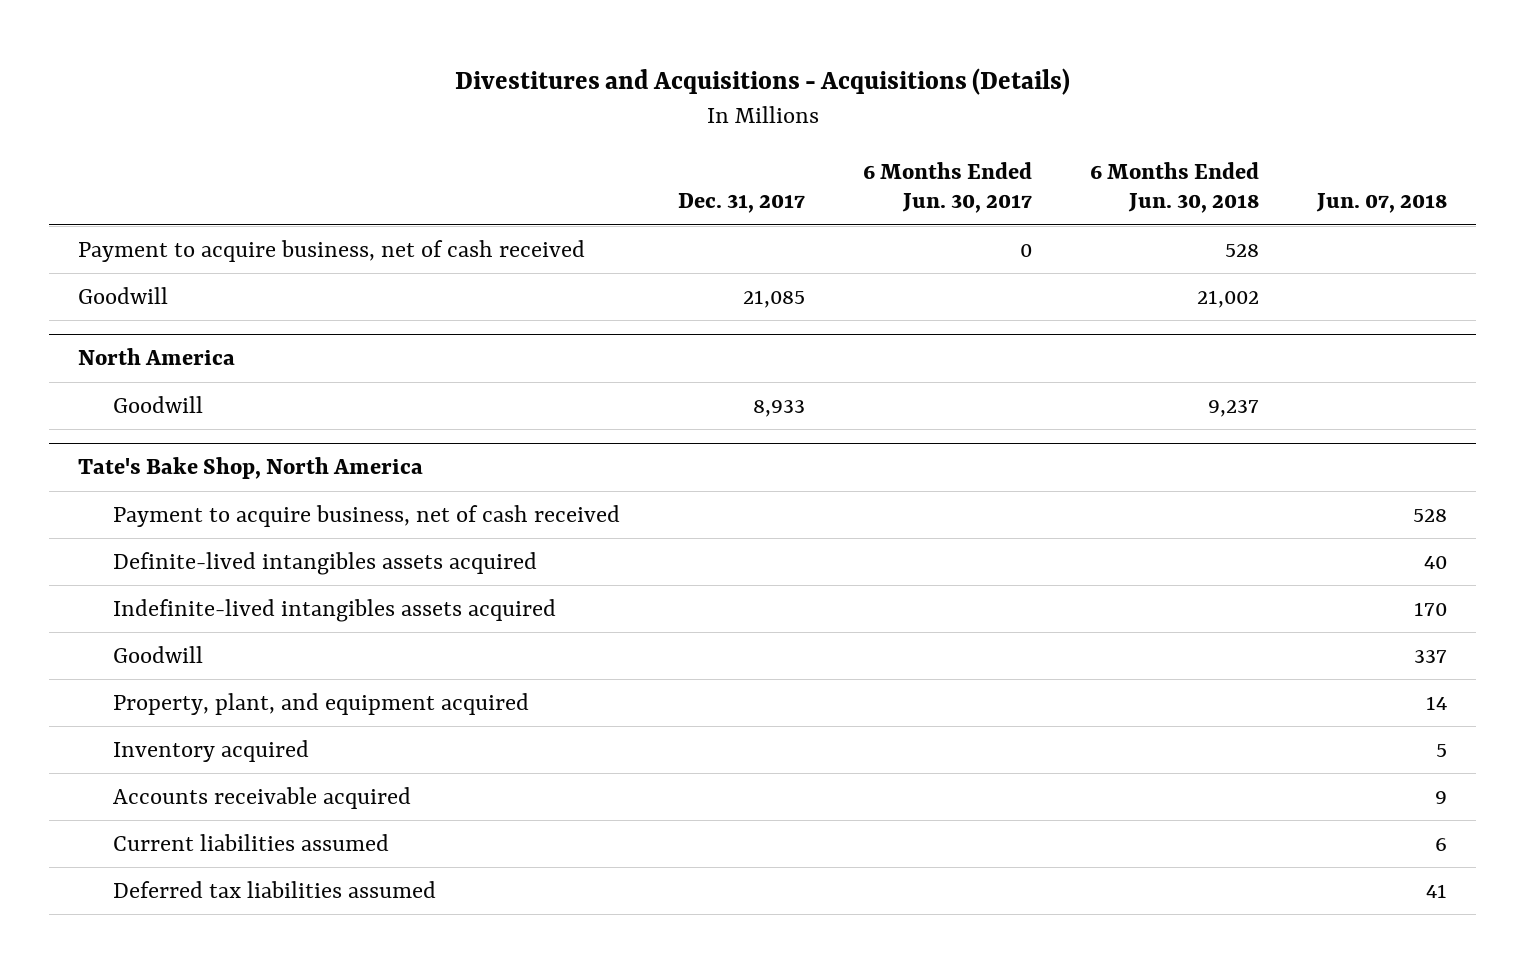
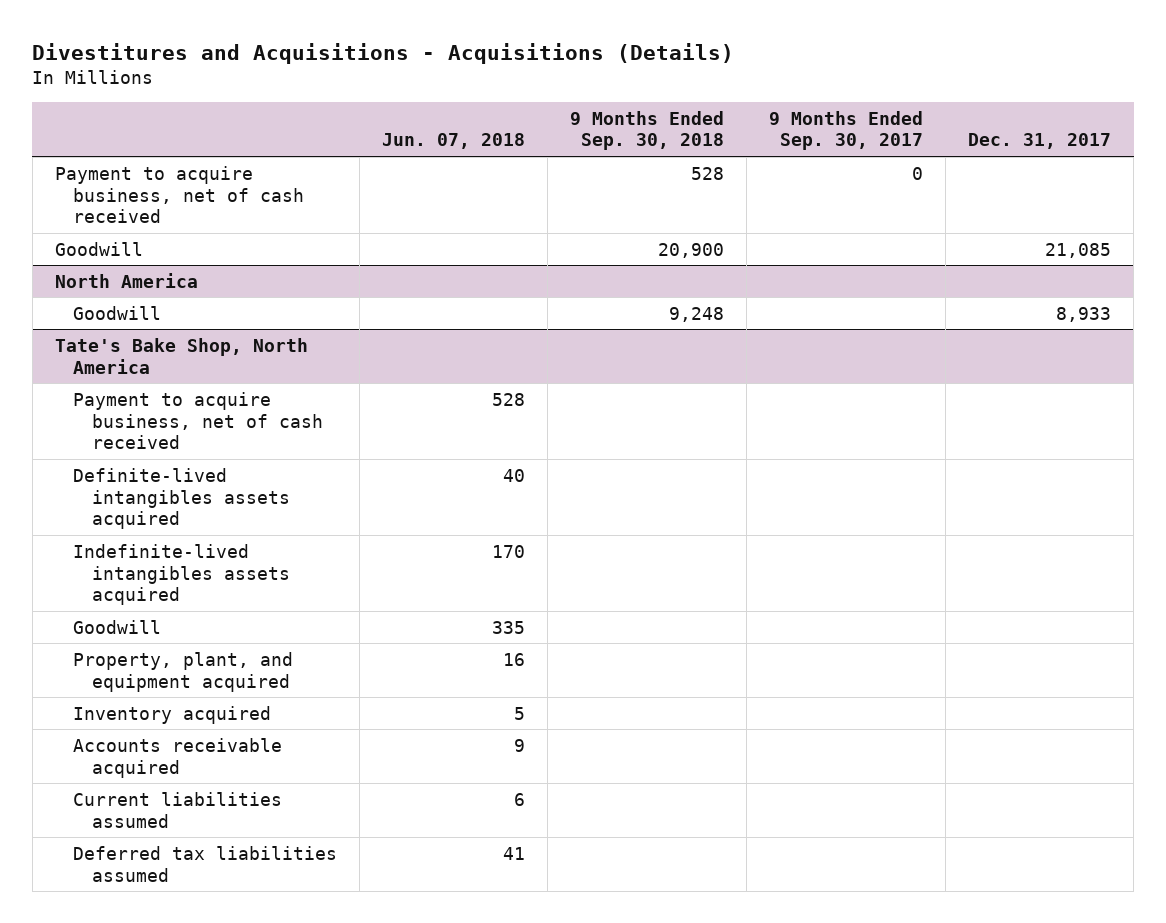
[863,161,1033,214] 6 Months Ended Jun. 30, 2017 -> none
[1090,161,1260,214] 6 Months Ended Jun. 30, 2018 -> none
none -> [570,110,725,151] 9 Months Ended Sep. 30, 2018
none -> [769,110,924,151] 9 Months Ended Sep. 30, 2017
[1413,649,1447,663] 337 -> [492,620,526,634] 335
[1425,695,1447,710] 14 -> [503,652,526,666] 16

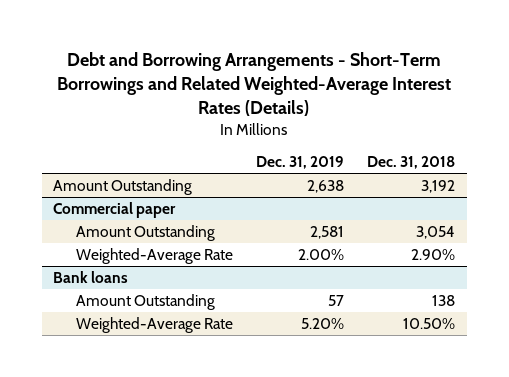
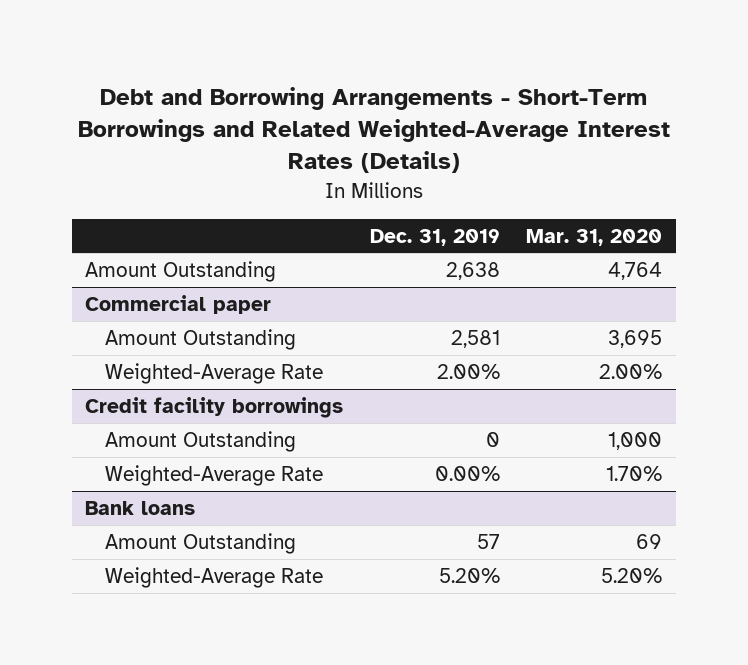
[367,156,456,170] Dec. 31, 2018 -> none
none -> [526,228,663,246] Mar. 31, 2020
none -> [85,397,344,419] Credit facility borrowings
none -> [105,431,297,453] Amount Outstanding
none -> [105,465,324,487] Weighted-Average Rate

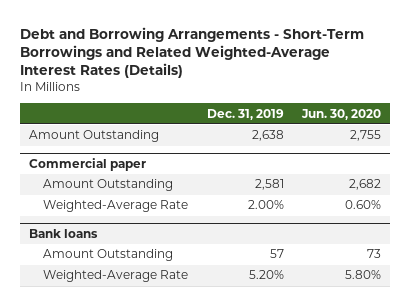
[526,228,663,246] Mar. 31, 2020 -> none
none -> [300,108,381,120] Jun. 30, 2020
[85,397,344,419] Credit facility borrowings -> none
[105,431,297,453] Amount Outstanding -> none
[105,465,324,487] Weighted-Average Rate -> none

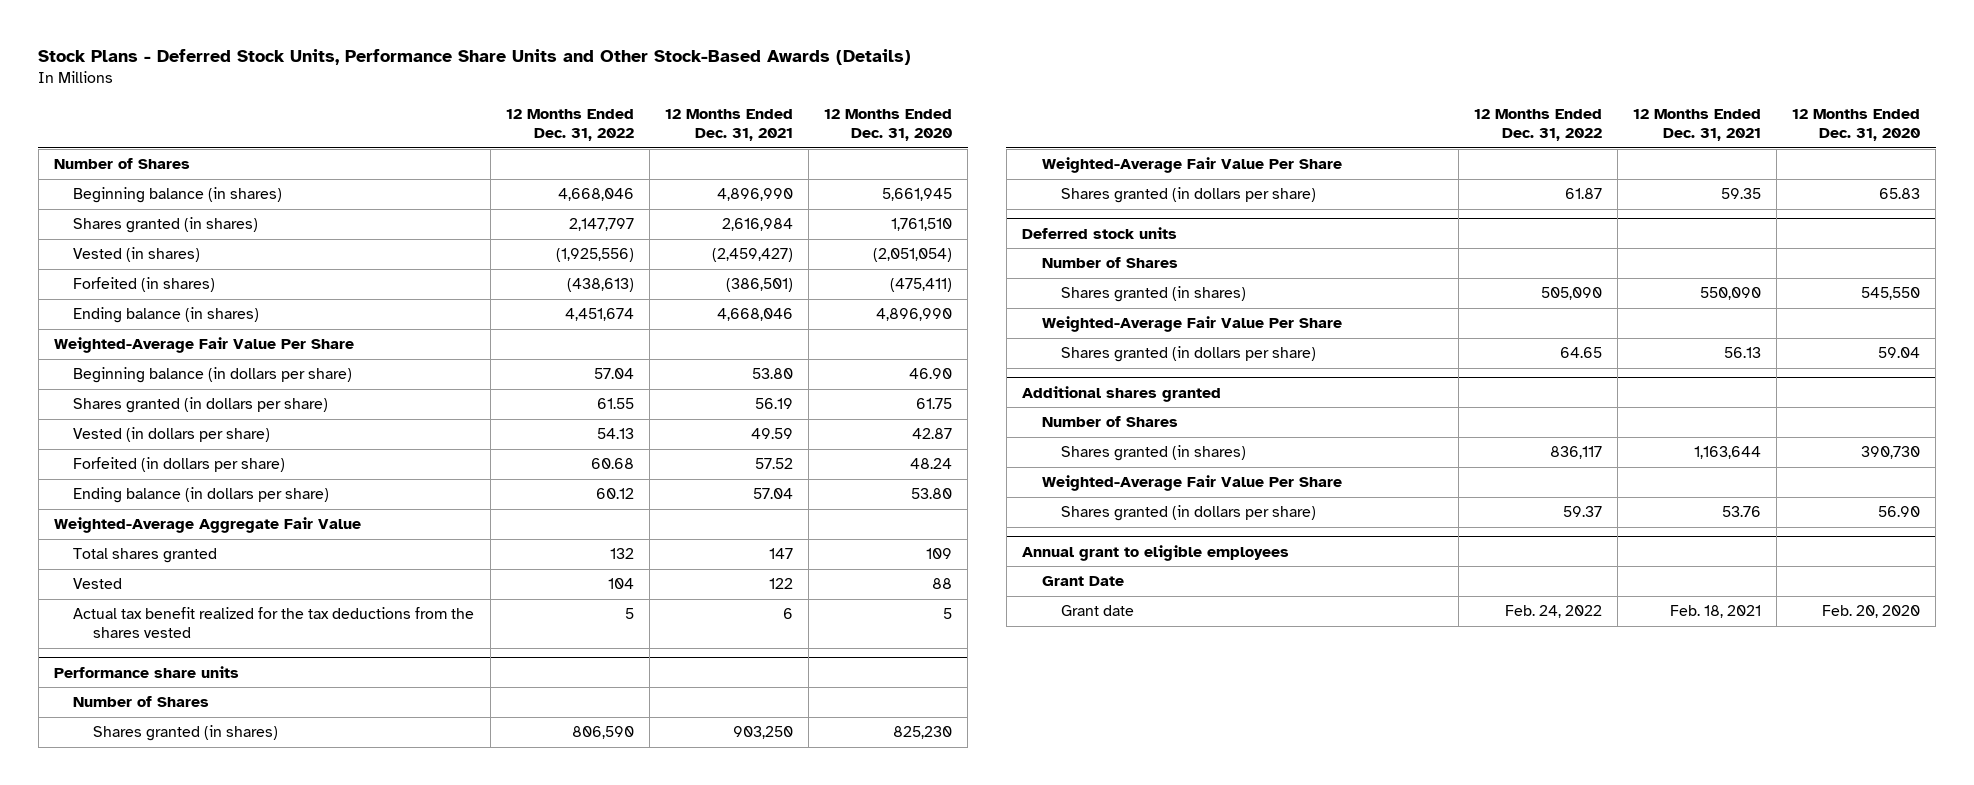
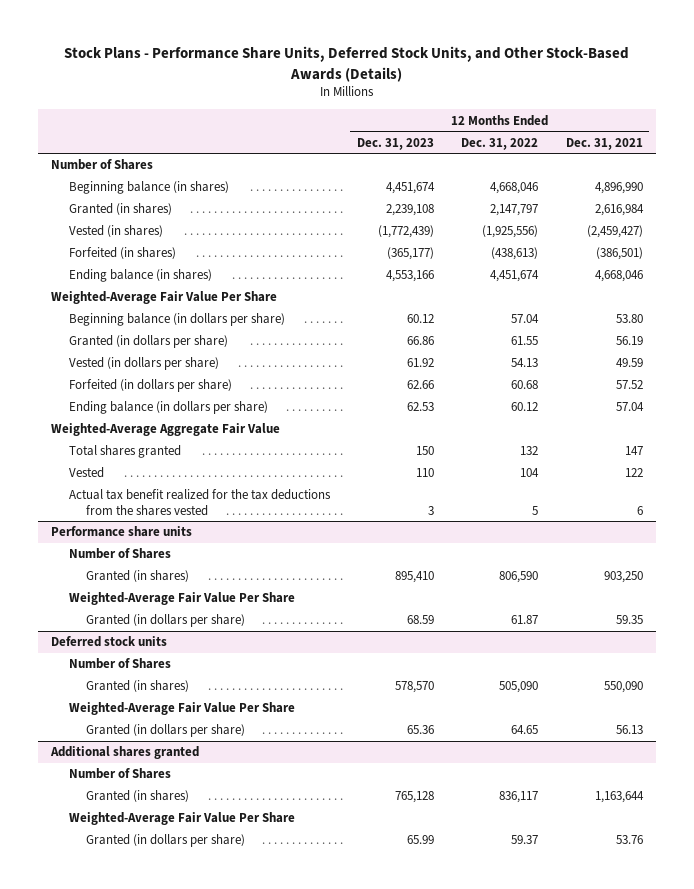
[38,49,912,66] Stock Plans - Deferred Stock Units, Performance Share Units and Other Stock-Based Awards (Details) -> [63,46,629,82] Stock Plans - Performance Share Units, Deferred Stock Units, and Other Stock-Based Awards (Details)
[823,109,952,141] 12 Months Ended Dec. 31, 2020 -> none
none -> [357,137,435,150] Dec. 31, 2023
[73,217,259,234] Shares granted (in shares) -> [68,203,172,216] Granted (in shares)
[73,397,329,414] Shares granted (in dollars per share) -> [68,335,228,349] Granted (in dollars per share)
[93,725,279,742] Shares granted (in shares) -> [86,570,190,583] Granted (in shares)
[1061,187,1317,204] Shares granted (in dollars per share) -> [86,614,246,628] Granted (in dollars per share)
[1061,286,1247,303] Shares granted (in shares) -> [86,680,190,693] Granted (in shares)
[1061,346,1317,363] Shares granted (in dollars per share) -> [86,724,246,738] Granted (in dollars per share)
[1061,445,1247,462] Shares granted (in shares) -> [86,790,190,803] Granted (in shares)
[1021,544,1289,561] Annual grant to eligible employees -> none
[1041,576,1124,587] Grant Date -> none
[1061,605,1135,617] Grant date -> none
[1061,505,1317,522] Shares granted (in dollars per share) -> [86,834,246,848] Granted (in dollars per share)

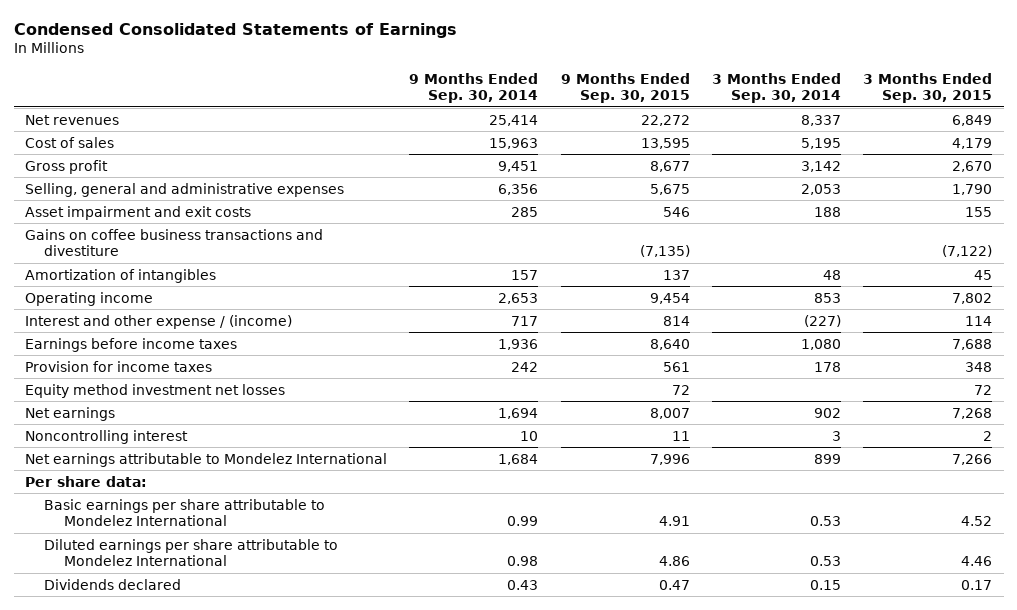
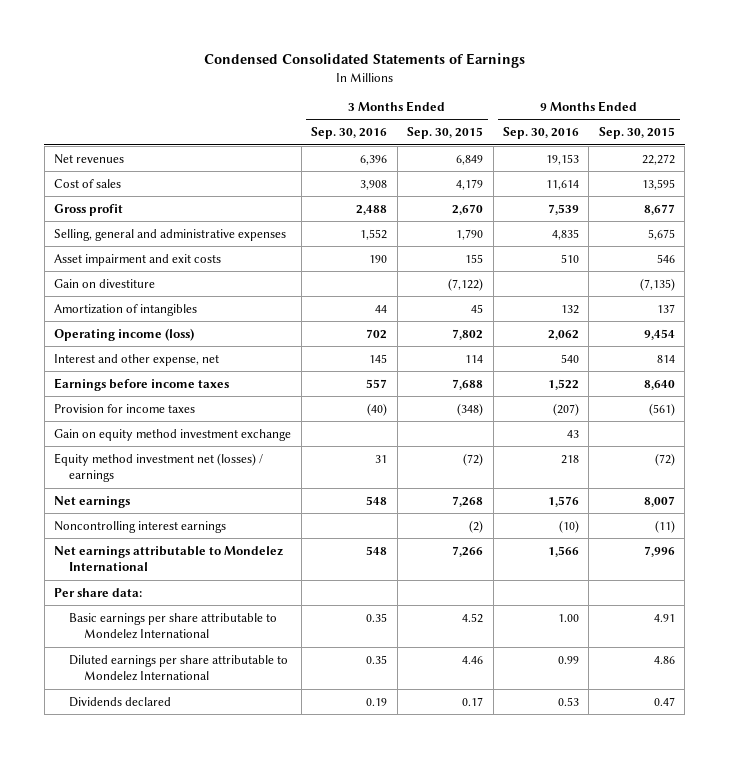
[409,72,539,104] 9 Months Ended Sep. 30, 2014 -> none
[712,72,842,104] 3 Months Ended Sep. 30, 2014 -> none
none -> [311,127,388,140] Sep. 30, 2016
none -> [503,127,580,140] Sep. 30, 2016
[24,228,323,256] Gains on coffee business transactions and divestiture -> [54,278,156,288] Gain on divestiture
[24,291,153,306] Operating income -> [54,327,195,341] Operating income (loss)
[24,314,292,329] Interest and other expense / (income) -> [54,353,220,366] Interest and other expense, net
[662,361,690,372] 561 -> [648,402,675,416] (561)
[965,361,993,372] 348 -> [457,402,484,416] (348)
none -> [54,428,292,441] Gain on equity method investment exchange
[24,383,285,398] Equity method investment net losses -> [54,452,264,483] Equity method investment net (losses) / earnings
[671,384,690,395] 72 -> [654,452,675,466] (72)
[974,384,993,395] 72 -> [463,452,484,466] (72)
[24,429,188,444] Noncontrolling interest -> [54,520,227,533] Noncontrolling interest earnings
[671,430,690,441] 11 -> [654,519,675,533] (11)
[983,430,993,441] 2 -> [469,519,484,533] (2)

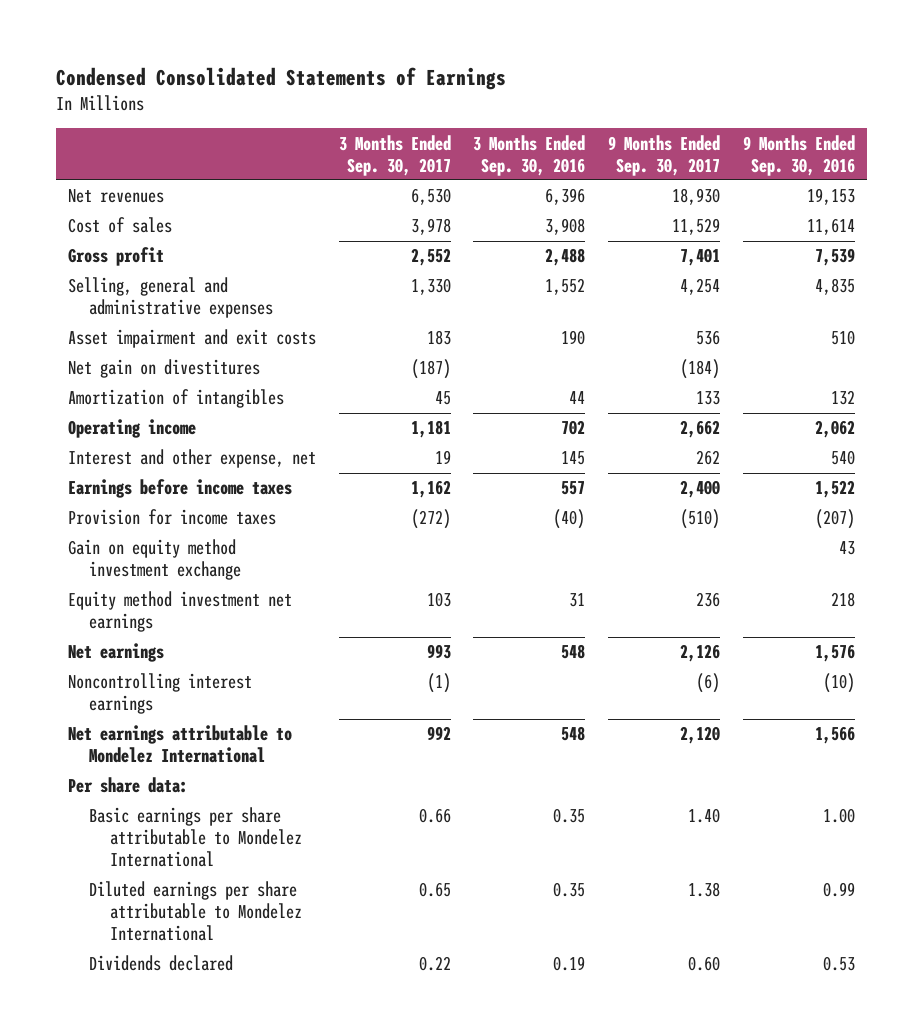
[407,127,484,140] Sep. 30, 2015 -> none
[598,127,675,140] Sep. 30, 2015 -> none
none -> [338,134,451,176] 3 Months Ended Sep. 30, 2017
none -> [608,134,721,176] 9 Months Ended Sep. 30, 2017
[54,278,156,288] Gain on divestiture -> [67,359,260,379] Net gain on divestitures
[54,327,195,341] Operating income (loss) -> [67,419,196,439] Operating income
[54,452,264,483] Equity method investment net (losses) / earnings -> [67,591,292,633] Equity method investment net earnings

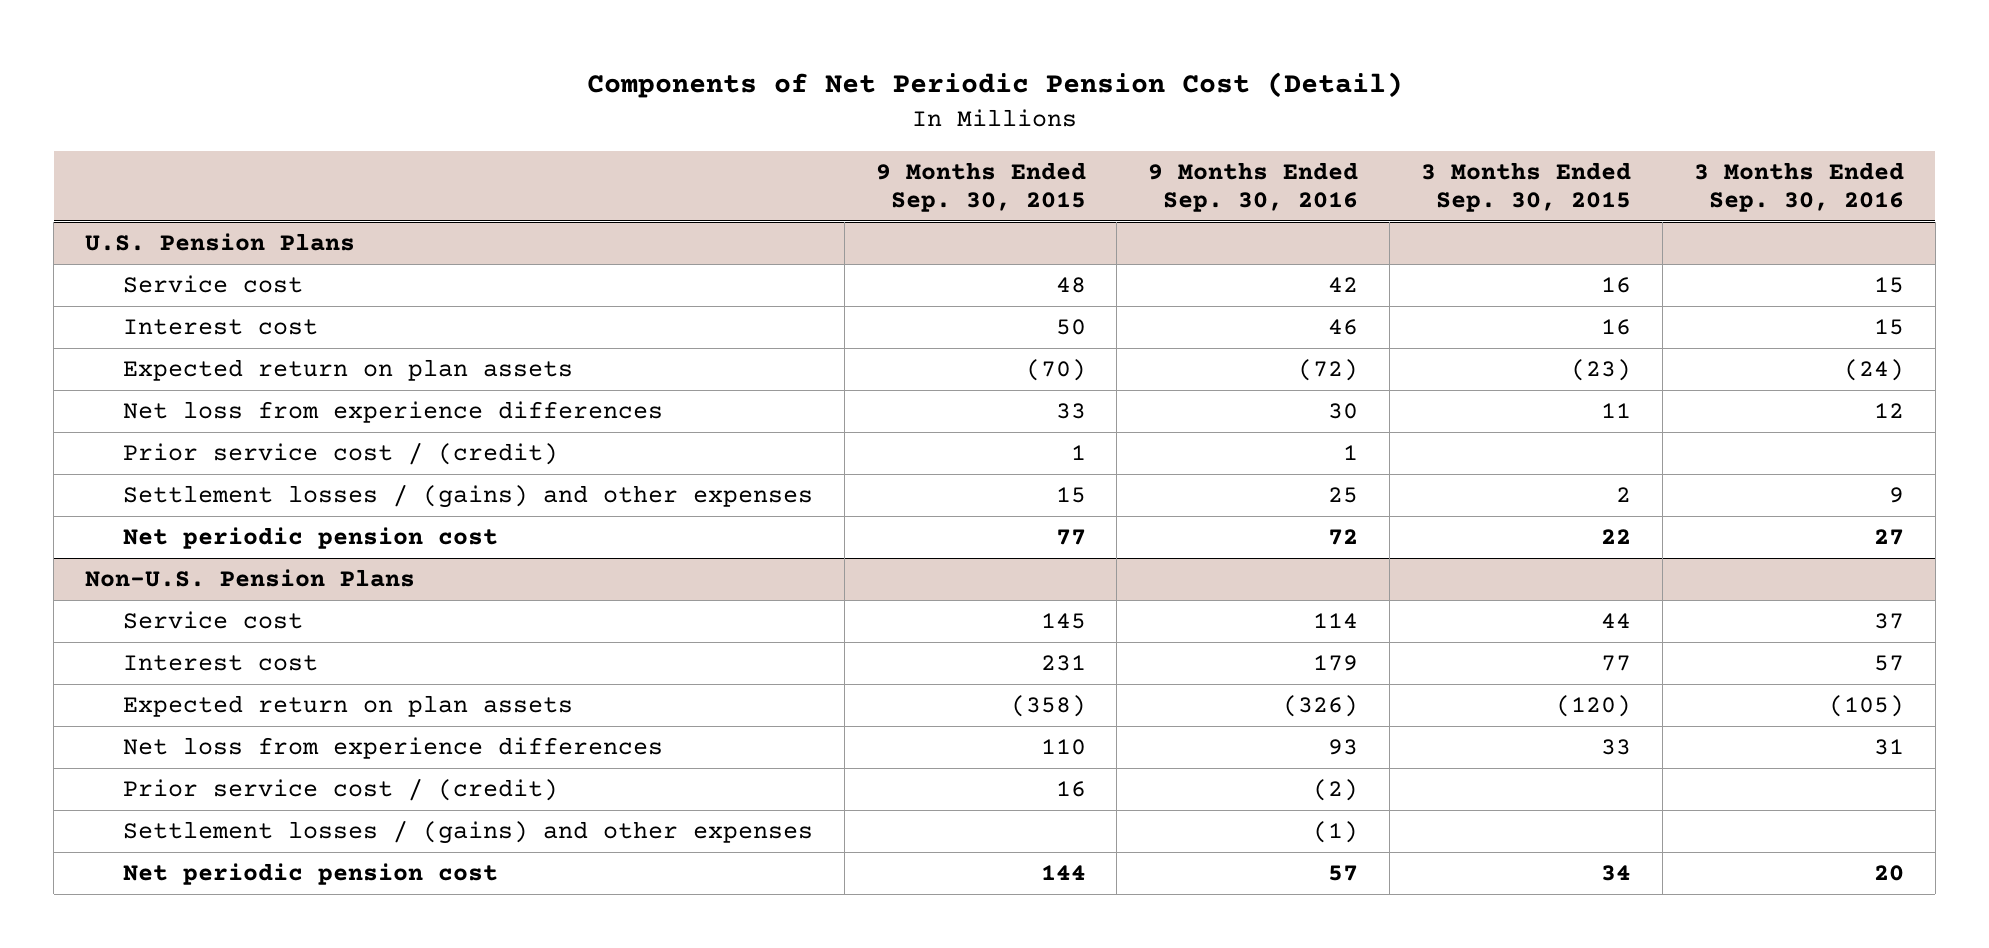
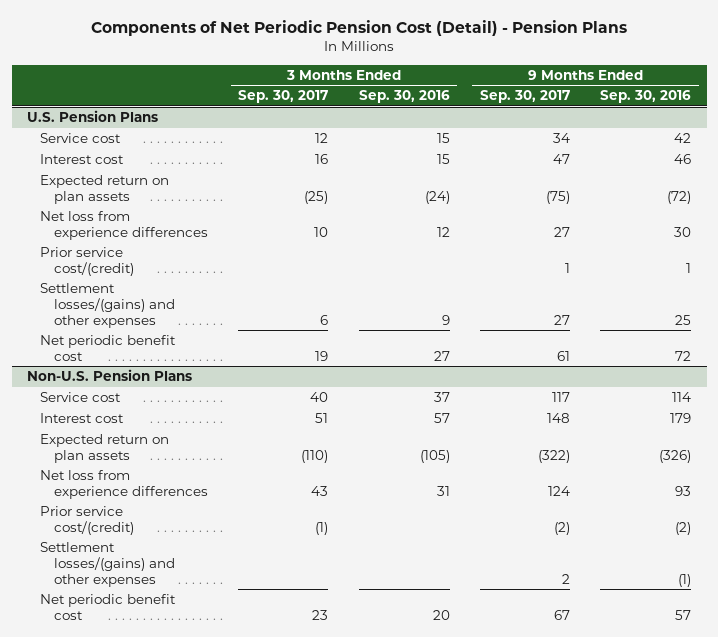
[586,72,1403,99] Components of Net Periodic Pension Cost (Detail) -> [91,19,628,36] Components of Net Periodic Pension Cost (Detail) - Pension Plans
[875,161,1086,213] 9 Months Ended Sep. 30, 2015 -> none
[1421,161,1632,213] 3 Months Ended Sep. 30, 2015 -> none
none -> [238,90,329,104] Sep. 30, 2017
none -> [480,90,571,104] Sep. 30, 2017
[122,442,558,466] Prior service cost / (credit) -> [40,246,134,276] Prior service cost/(credit)
[122,484,813,509] Settlement losses / (gains) and other expenses -> [40,282,175,328] Settlement losses/(gains) and other expenses
[122,527,498,550] Net periodic pension cost -> [40,334,177,361] Net periodic benefit cost
[122,778,558,802] Prior service cost / (credit) -> [40,505,134,535] Prior service cost/(credit)
[122,820,813,845] Settlement losses / (gains) and other expenses -> [40,541,175,587] Settlement losses/(gains) and other expenses
[122,863,498,886] Net periodic pension cost -> [40,593,177,620] Net periodic benefit cost

